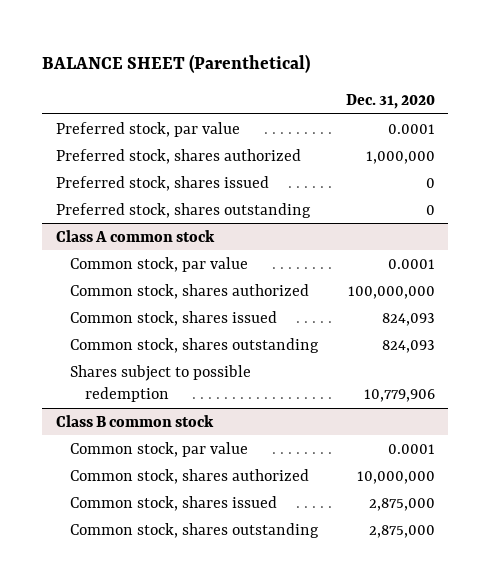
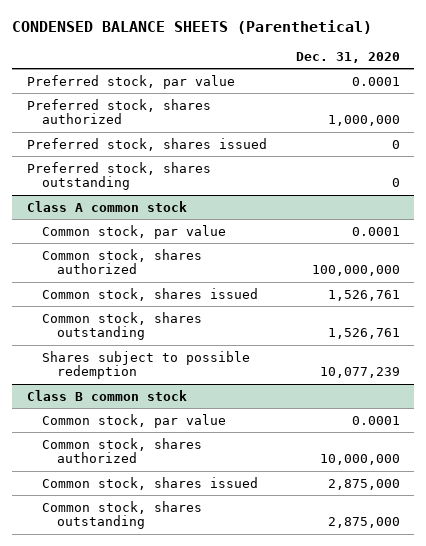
[41,54,310,74] BALANCE SHEET (Parenthetical) -> [12,19,373,34] CONDENSED BALANCE SHEETS (Parenthetical)
[381,312,435,326] 824,093 -> [327,289,400,301] 1,526,761
[381,339,435,353] 824,093 -> [327,328,400,340] 1,526,761
[363,388,435,402] 10,779,906 -> [319,367,400,379] 10,077,239

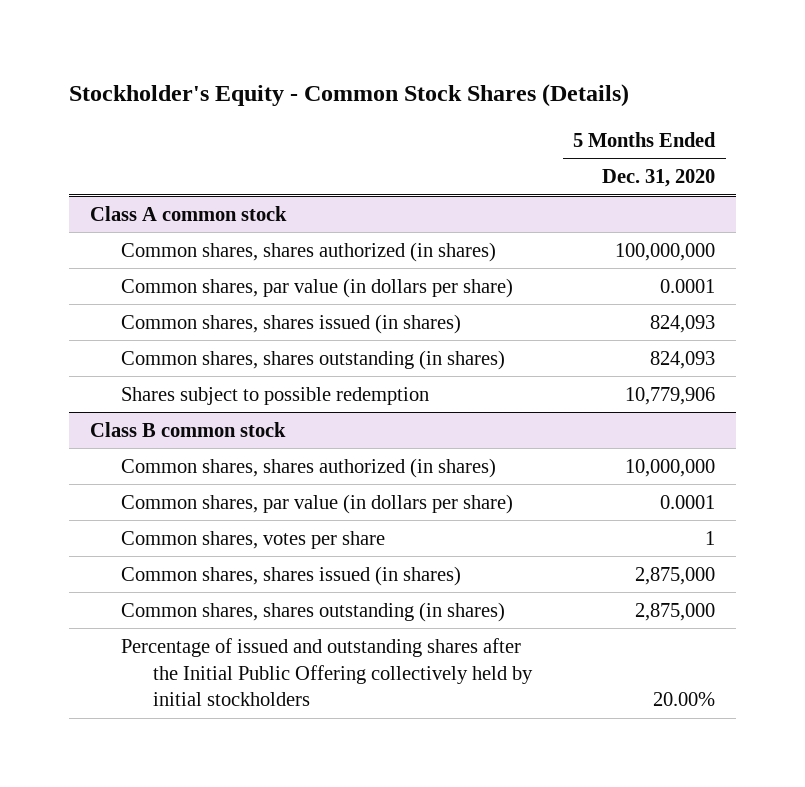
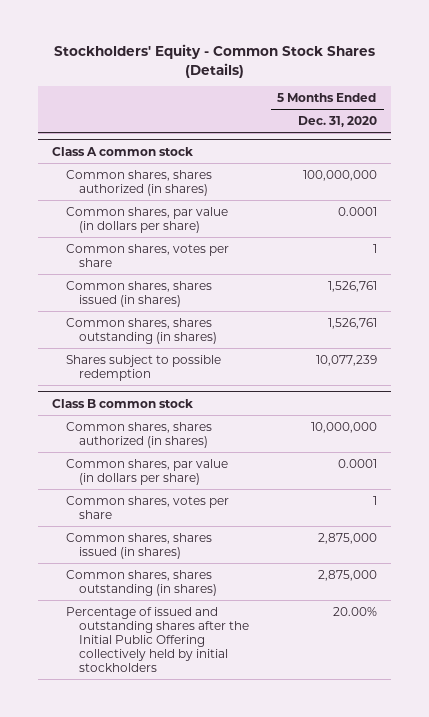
[69,84,630,108] Stockholder's Equity - Common Stock Shares (Details) -> [53,44,375,78] Stockholders' Equity - Common Stock Shares (Details)
none -> [65,243,229,267] Common shares, votes per share
[650,314,716,333] 824,093 -> [327,280,377,292] 1,526,761
[650,350,716,369] 824,093 -> [327,317,377,329] 1,526,761
[625,386,716,405] 10,779,906 -> [315,354,377,366] 10,077,239

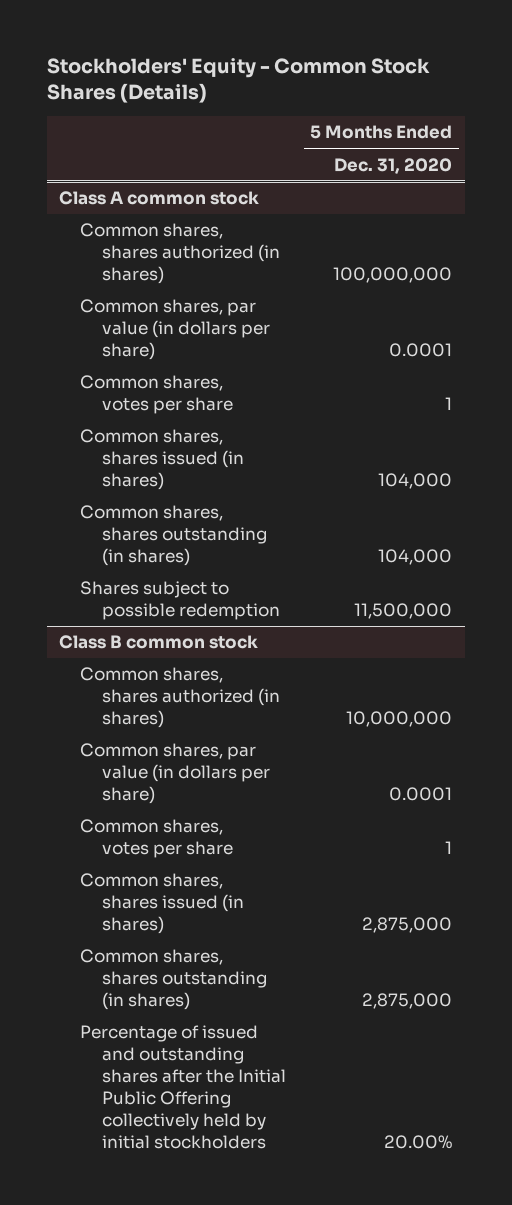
[327,280,377,292] 1,526,761 -> [378,473,453,490] 104,000
[327,317,377,329] 1,526,761 -> [378,549,453,566] 104,000
[315,354,377,366] 10,077,239 -> [354,603,453,620] 11,500,000

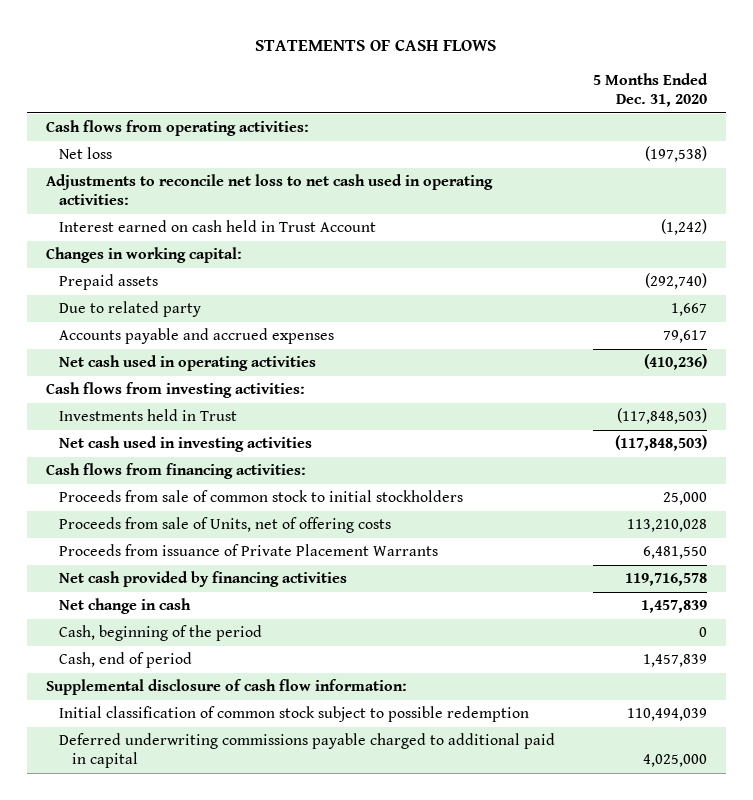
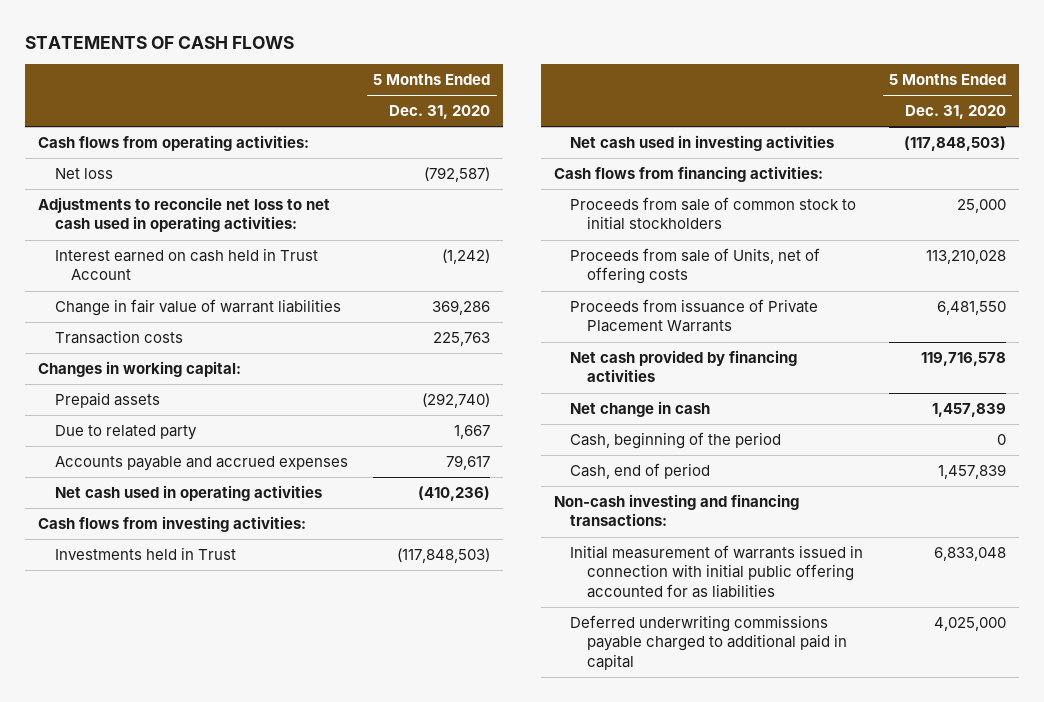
[644,146,707,163] (197,538) -> [424,167,491,183] (792,587)
none -> [54,299,341,317] Change in fair value of warrant liabilities
none -> [54,330,183,345] Transaction costs
[46,679,408,696] Supplemental disclosure of cash flow information: -> none
[58,706,529,723] Initial classification of common stock subject to possible redemption -> none
none -> [554,494,800,527] Non-cash investing and financing transactions:
none -> [570,545,864,598] Initial measurement of warrants issued in connection with initial public offering accounted for as liabilities

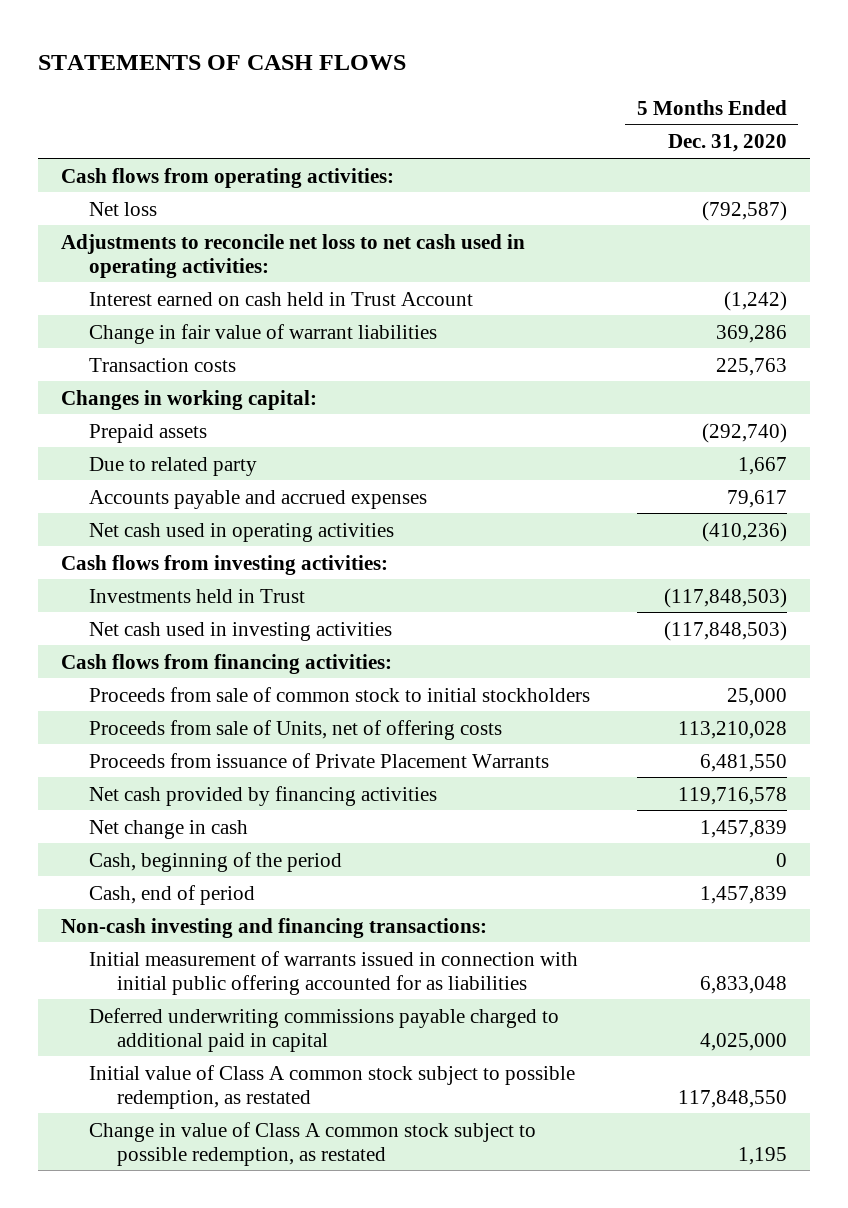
none -> [89,1064,576,1109] Initial value of Class A common stock subject to possible redemption, as restated
none -> [89,1121,537,1166] Change in value of Class A common stock subject to possible redemption, as restated

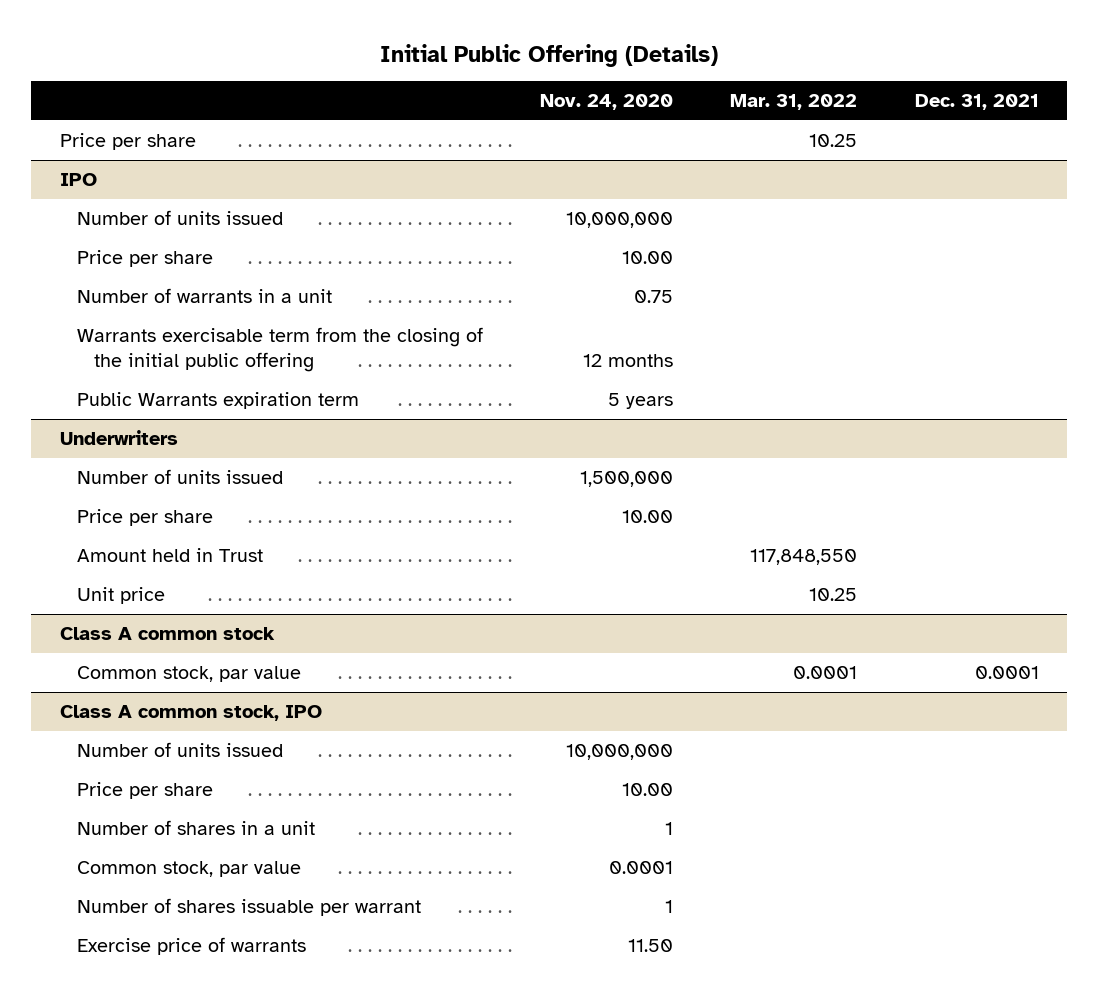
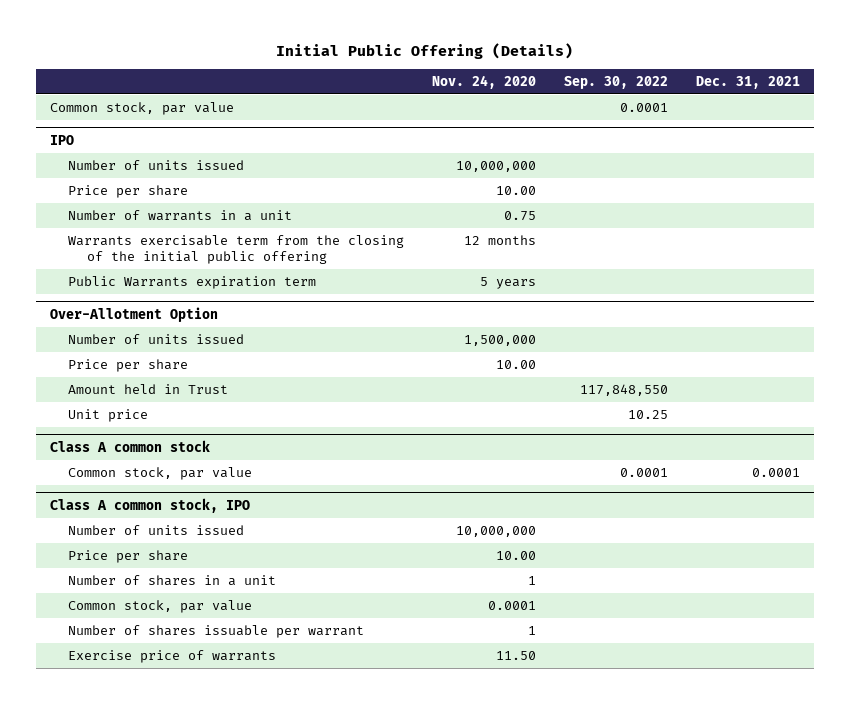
[730,93,858,110] Mar. 31, 2022 -> none
none -> [564,75,669,89] Sep. 30, 2022
[60,132,197,150] Price per share -> none
none -> [50,101,235,115] Common stock, par value
[60,429,179,445] Underwriters -> [50,306,219,322] Over-Allotment Option

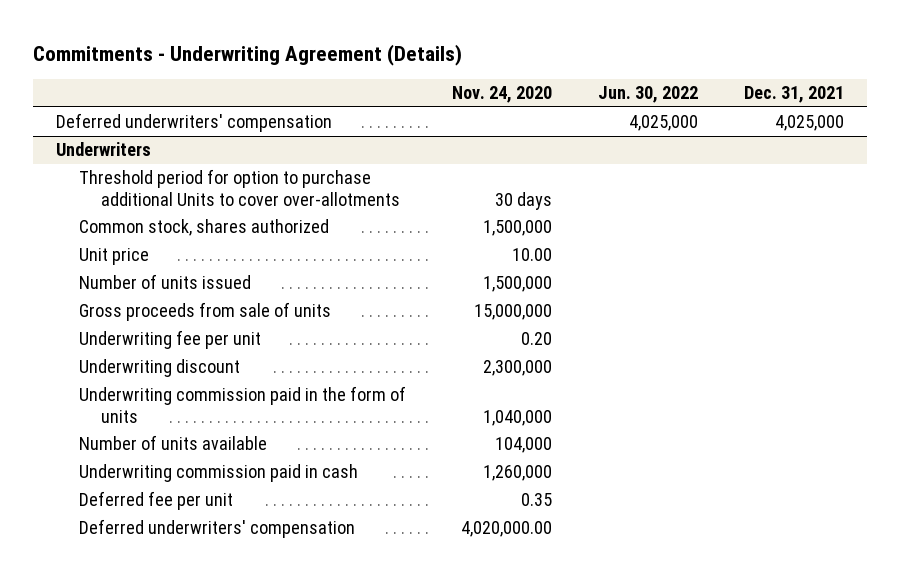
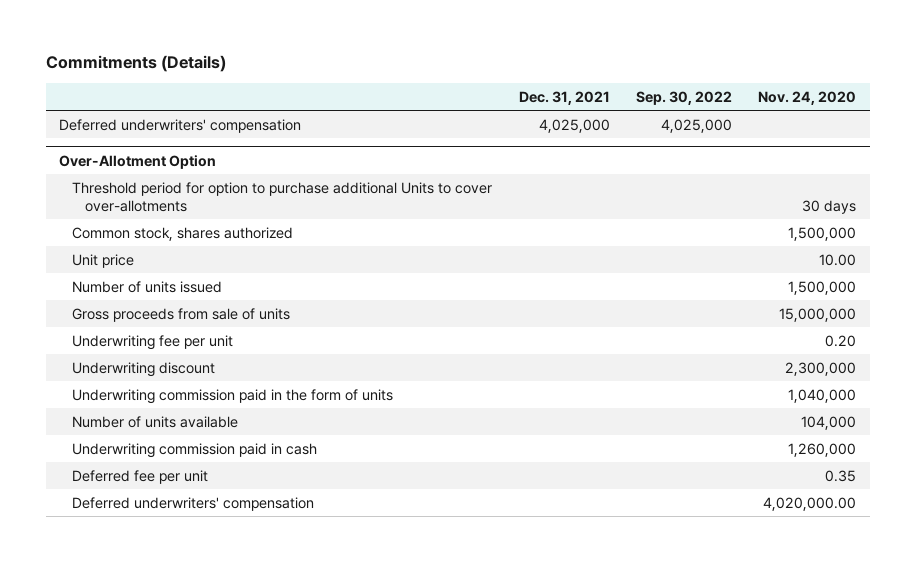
[32,43,462,66] Commitments - Underwriting Agreement (Details) -> [46,55,227,73] Commitments (Details)
[598,86,699,104] Jun. 30, 2022 -> none
none -> [636,90,733,105] Sep. 30, 2022
[55,142,151,157] Underwriters -> [59,154,217,169] Over-Allotment Option

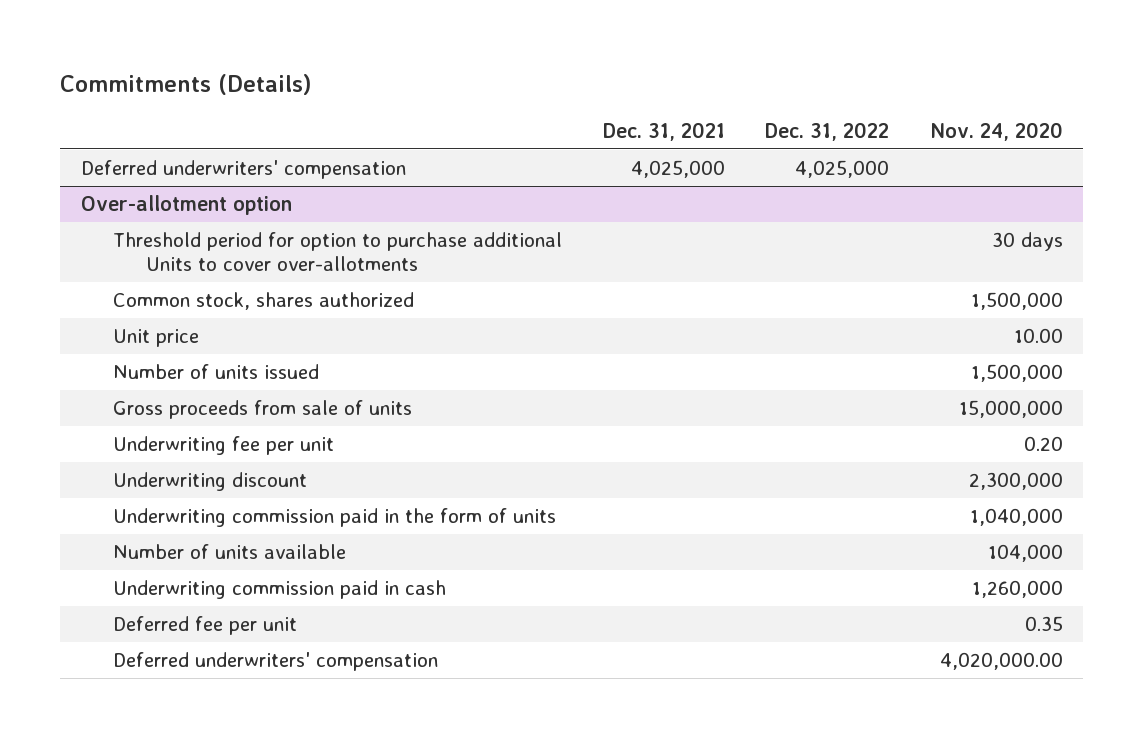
[636,90,733,105] Sep. 30, 2022 -> none
none -> [765,122,890,142] Dec. 31, 2022
[59,154,217,169] Over-Allotment Option -> [80,194,292,215] Over-allotment option

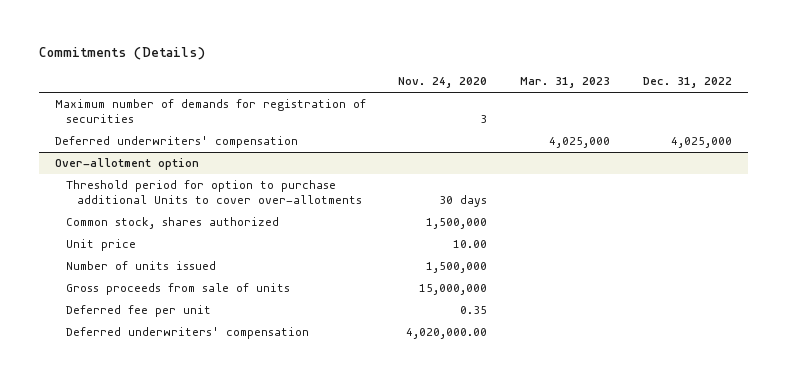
[602,122,725,142] Dec. 31, 2021 -> none
none -> [520,77,611,89] Mar. 31, 2023
none -> [54,99,366,124] Maximum number of demands for registration of securities
[113,435,335,455] Underwriting fee per unit -> none
[113,471,308,491] Underwriting discount -> none
[113,507,557,527] Underwriting commission paid in the form of units -> none
[113,543,347,559] Number of units available -> none
[113,579,447,599] Underwriting commission paid in cash -> none

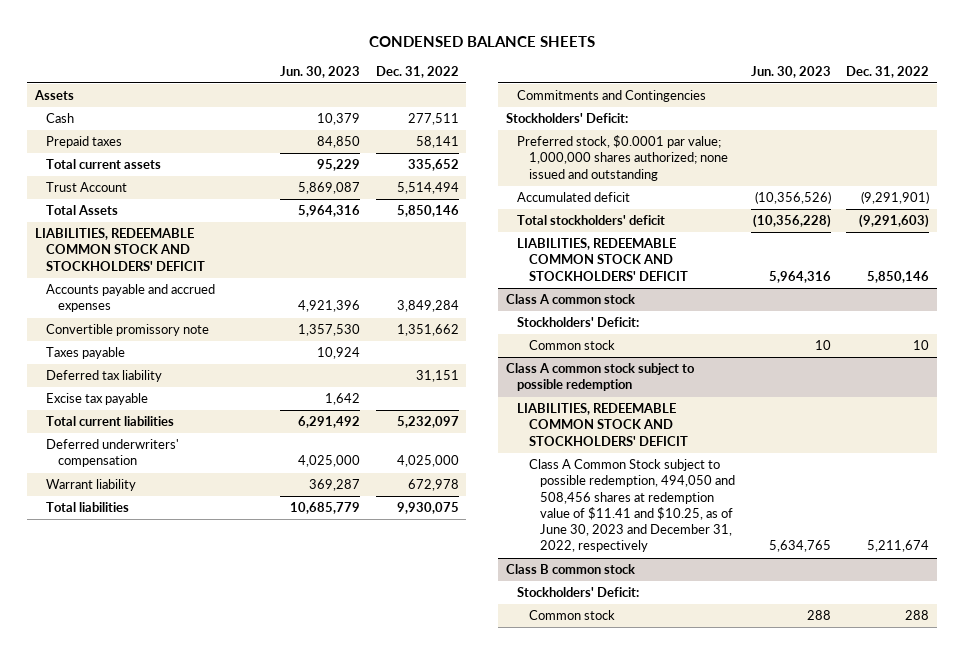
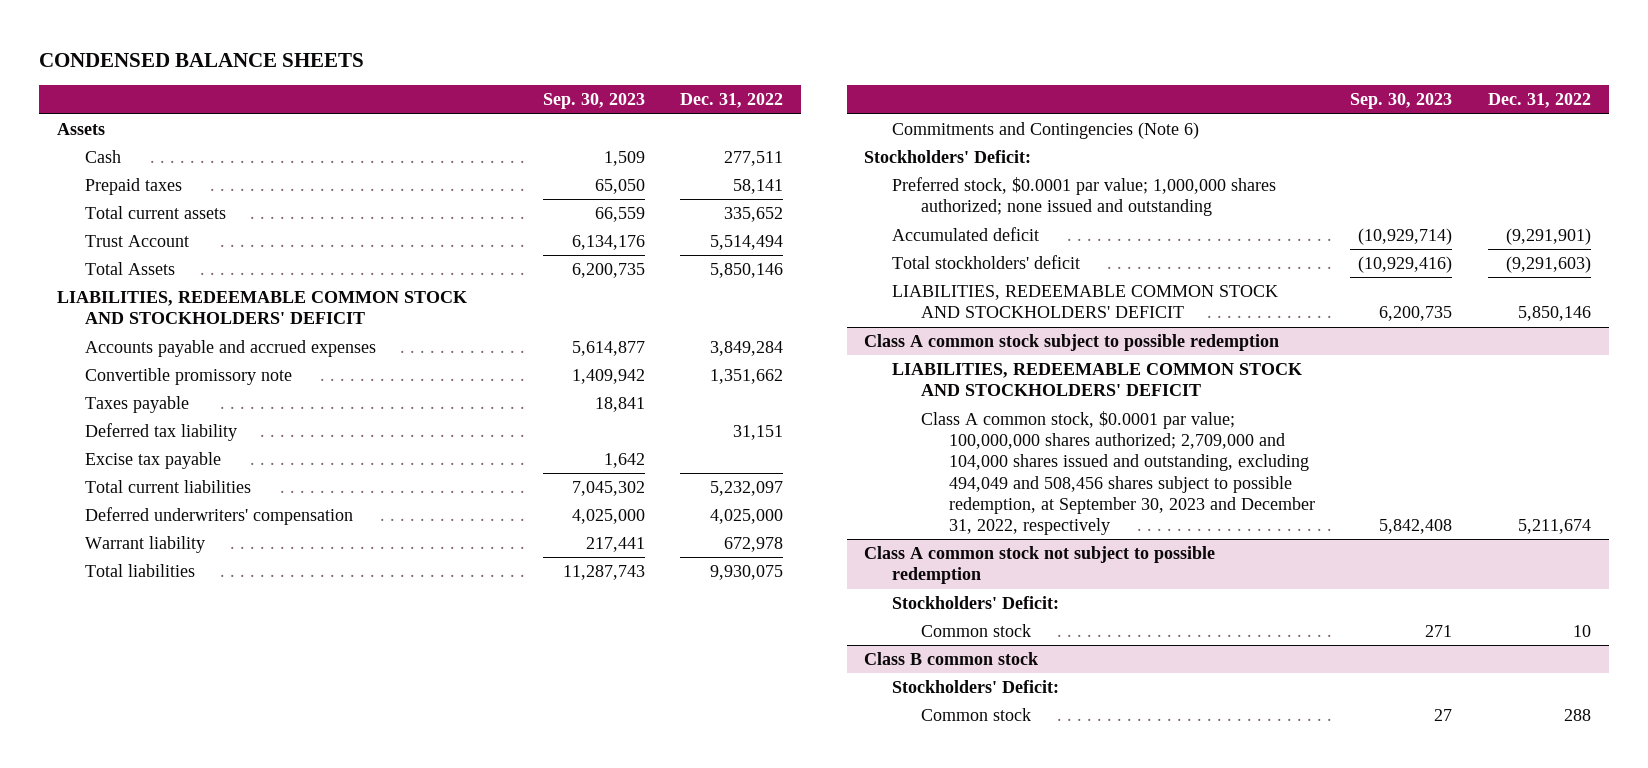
[280,65,361,78] Jun. 30, 2023 -> none
none -> [542,93,645,110] Sep. 30, 2023
[517,90,707,103] Commitments and Contingencies -> [892,122,1200,140] Commitments and Contingencies (Note 6)
[505,294,635,305] Class A common stock -> none
[517,317,640,328] Stockholders' Deficit: -> none
[528,340,615,351] Common stock -> none
[528,459,736,553] Class A Common Stock subject to possible redemption, 494,050 and 508,456 shares at redemption value of $11.41 and $10.25, as of June 30, 2023 and December 31, 2022, respectively -> [920,411,1315,535] Class A common stock, $0.0001 par value; 100,000,000 shares authorized; 2,709,000 and 104,000 shares issued and outstanding, excluding 494,049 and 508,456 shares subject to possible redemption, at September 30, 2023 and December 31, 2022, respectively
none -> [864,546,1216,585] Class A common stock not subject to possible redemption
none -> [892,596,1060,610] Stockholders' Deficit:
none -> [920,624,1031,638] Common stock

